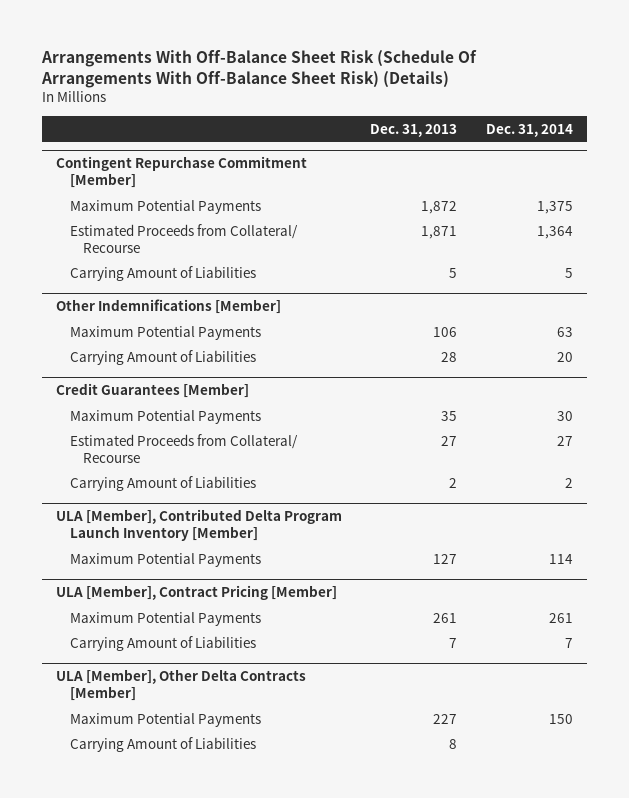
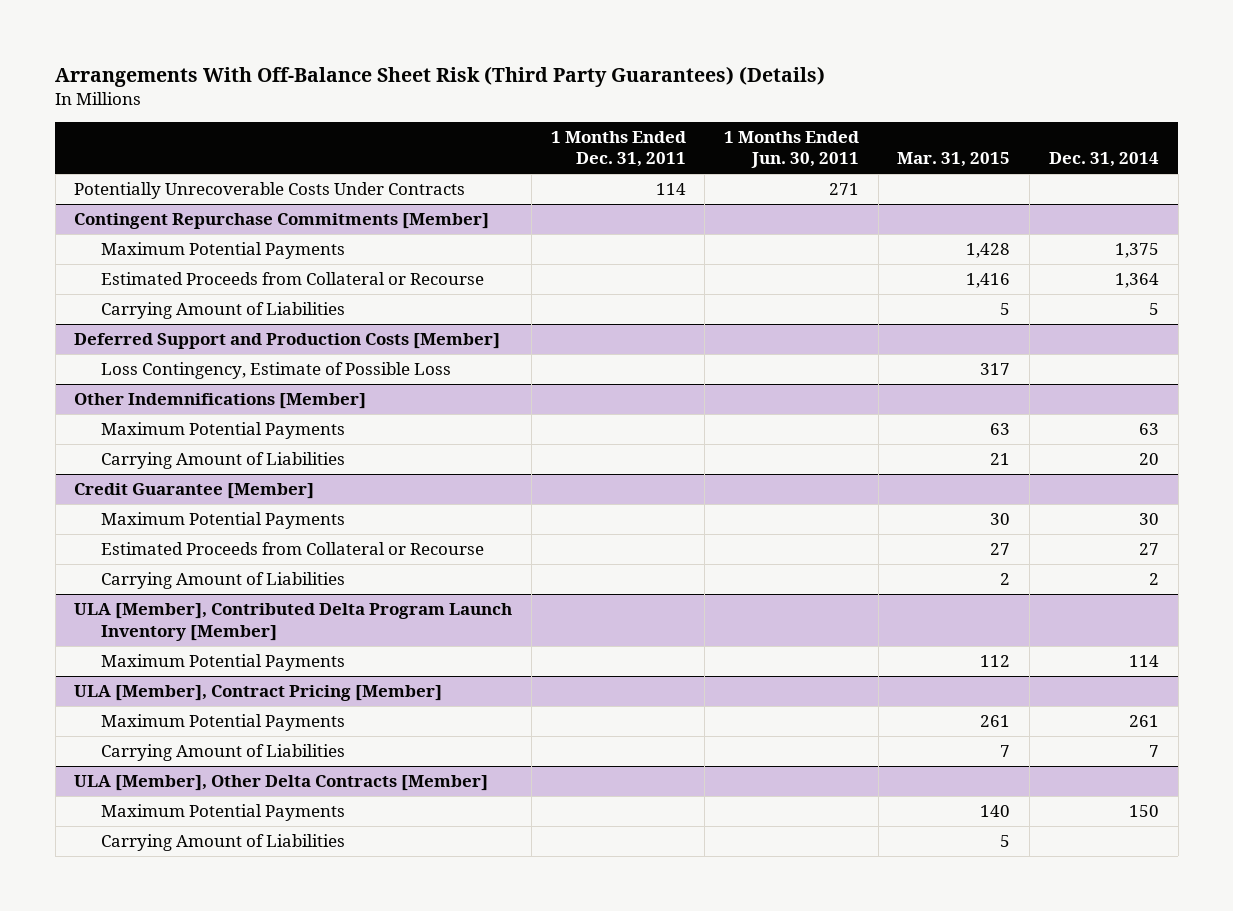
[40,49,477,88] Arrangements With Off-Balance Sheet Risk (Schedule Of Arrangements With Off-Balance Sheet Risk) (Details) -> [55,65,826,87] Arrangements With Off-Balance Sheet Risk (Third Party Guarantees) (Details)
[370,123,458,137] Dec. 31, 2013 -> none
none -> [550,130,686,168] 1 Months Ended Dec. 31, 2011
none -> [724,130,860,169] 1 Months Ended Jun. 30, 2011
none -> [897,152,1011,168] Mar. 31, 2015
none -> [74,182,466,200] Potentially Unrecoverable Costs Under Contracts
[55,156,307,189] Contingent Repurchase Commitment [Member] -> [74,213,490,230] Contingent Repurchase Commitments [Member]
[69,223,298,253] Estimated Proceeds from Collateral/ Recourse -> [100,272,484,286] Estimated Proceeds from Collateral or Recourse
none -> [74,333,501,350] Deferred Support and Production Costs [Member]
none -> [100,362,451,380] Loss Contingency, Estimate of Possible Loss
[55,383,249,399] Credit Guarantees [Member] -> [74,483,315,500] Credit Guarantee [Member]
[69,433,298,463] Estimated Proceeds from Collateral/ Recourse -> [100,542,484,556] Estimated Proceeds from Collateral or Recourse

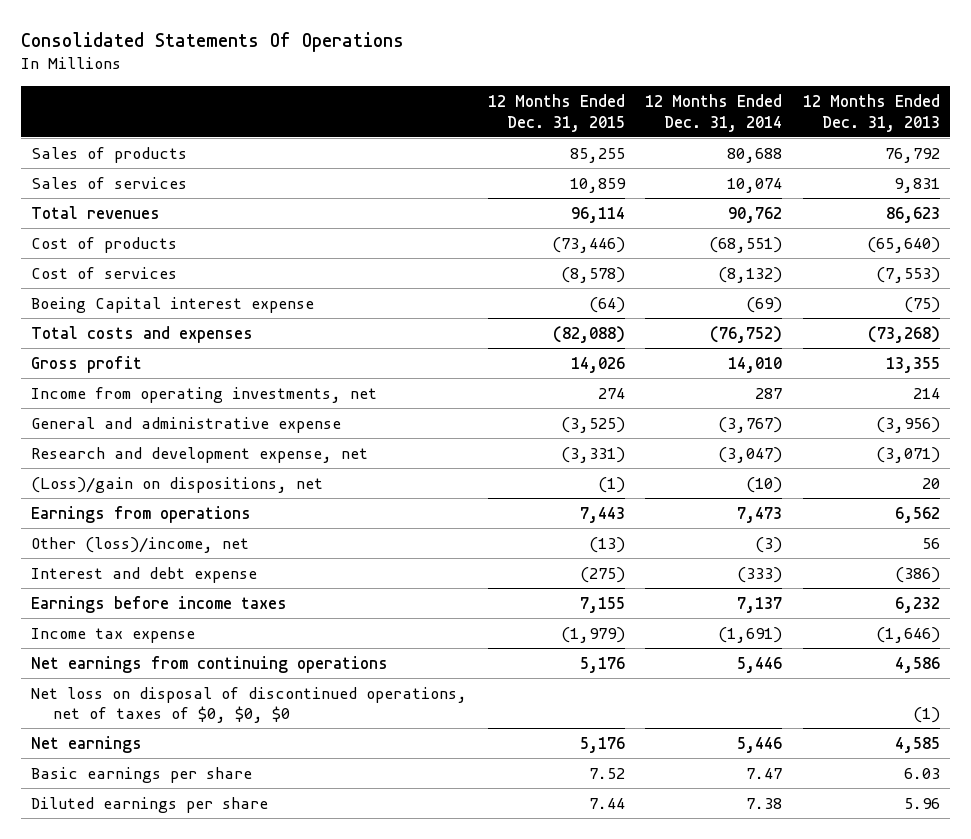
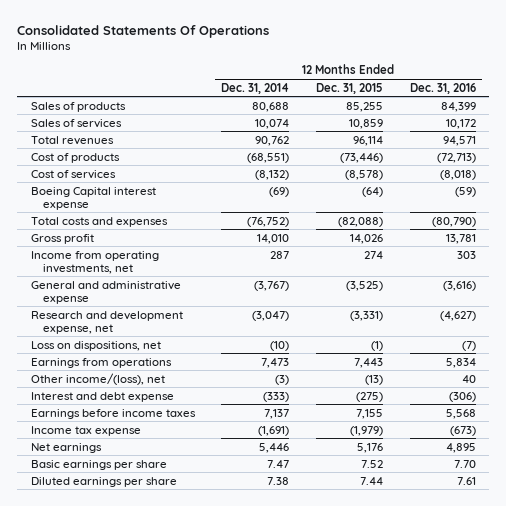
[802,93,940,132] 12 Months Ended Dec. 31, 2013 -> none
none -> [409,82,476,94] Dec. 31, 2016
[31,476,324,493] (Loss)/gain on dispositions, net -> [30,340,161,351] Loss on dispositions, net
[31,536,250,553] Other (loss)/income, net -> [30,372,165,385] Other income/(loss), net
[31,655,389,673] Net earnings from continuing operations -> none
[31,686,468,724] Net loss on disposal of discontinued operations, net of taxes of $0, $0, $0 -> none

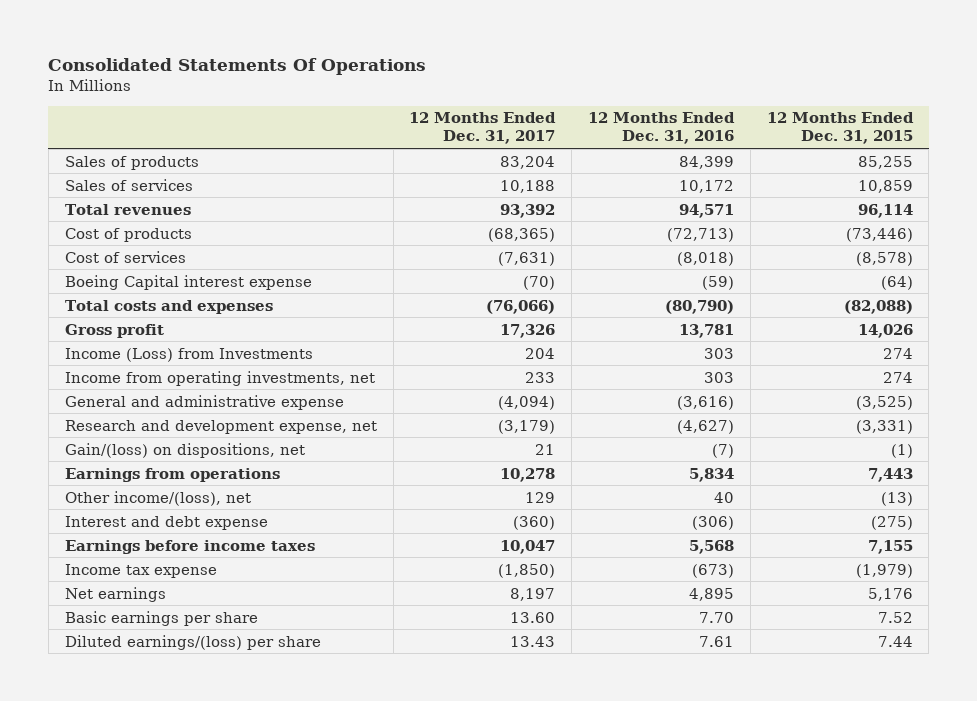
[221,82,290,94] Dec. 31, 2014 -> none
none -> [409,112,557,145] 12 Months Ended Dec. 31, 2017
none -> [64,347,313,362] Income (Loss) from Investments
[30,340,161,351] Loss on dispositions, net -> [64,442,305,458] Gain/(loss) on dispositions, net
[30,476,177,487] Diluted earnings per share -> [64,634,321,650] Diluted earnings/(loss) per share

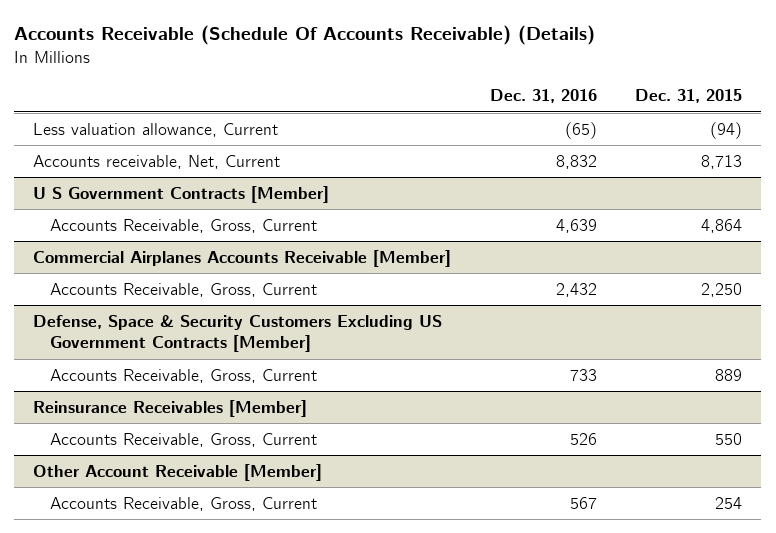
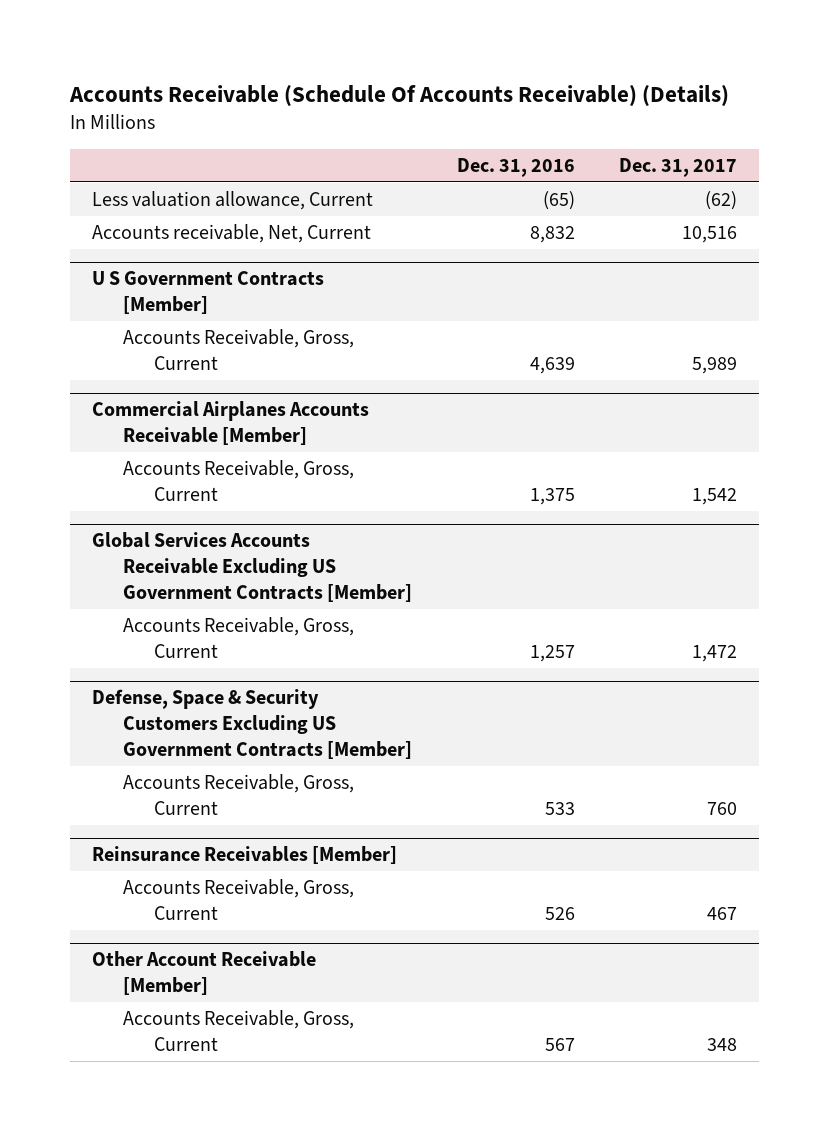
[635,89,743,104] Dec. 31, 2015 -> none
none -> [619,158,738,178] Dec. 31, 2017
[555,282,597,297] 2,432 -> [529,488,575,506] 1,375
none -> [92,532,413,603] Global Services Accounts Receivable Excluding US Government Contracts [Member]
none -> [123,617,355,659] Accounts Receivable, Gross, Current
[569,368,597,381] 733 -> [544,802,575,816] 533

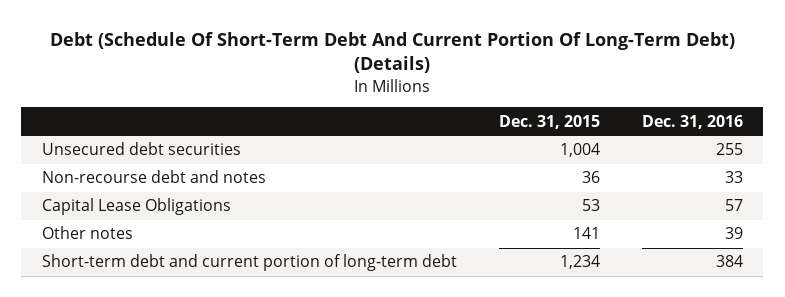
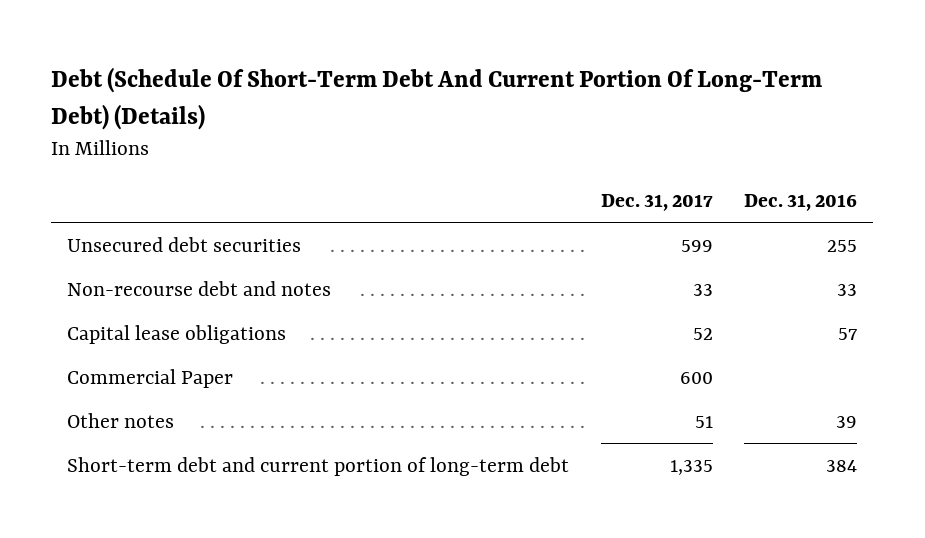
[498,114,600,129] Dec. 31, 2015 -> none
none -> [600,193,713,211] Dec. 31, 2017
[42,198,232,216] Capital Lease Obligations -> [67,324,287,344] Capital lease obligations
none -> [67,368,234,388] Commercial Paper

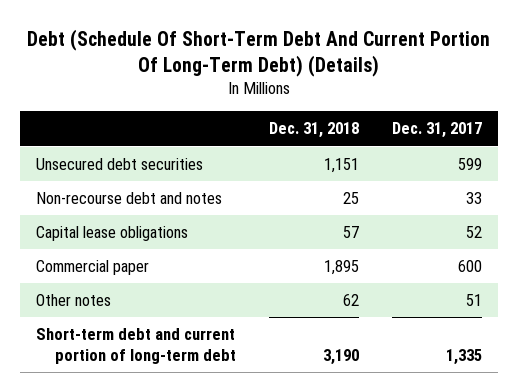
[744,193,858,211] Dec. 31, 2016 -> none
none -> [269,122,360,139] Dec. 31, 2018
[67,368,234,388] Commercial Paper -> [36,260,150,276] Commercial paper

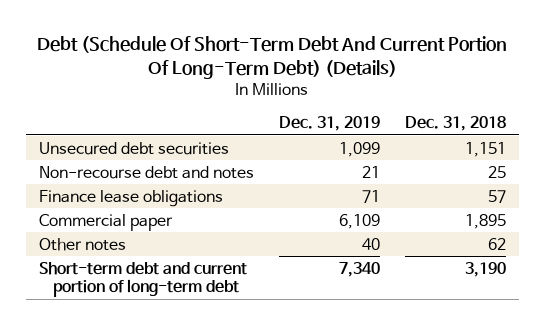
[391,122,482,139] Dec. 31, 2017 -> none
none -> [278,116,380,132] Dec. 31, 2019
[36,226,189,242] Capital lease obligations -> [38,189,223,207] Finance lease obligations

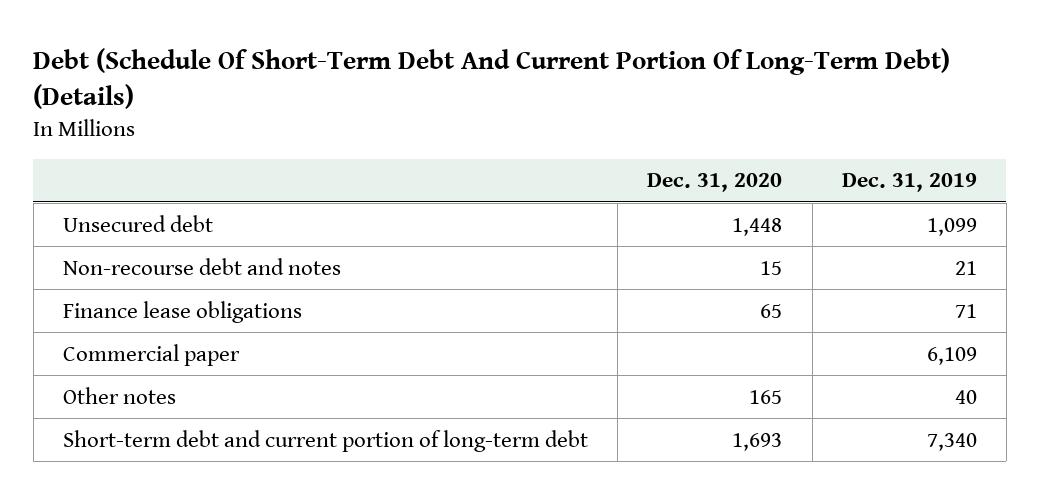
[405,116,507,132] Dec. 31, 2018 -> none
none -> [647,173,783,193] Dec. 31, 2020
[38,141,229,155] Unsecured debt securities -> [63,214,214,232] Unsecured debt

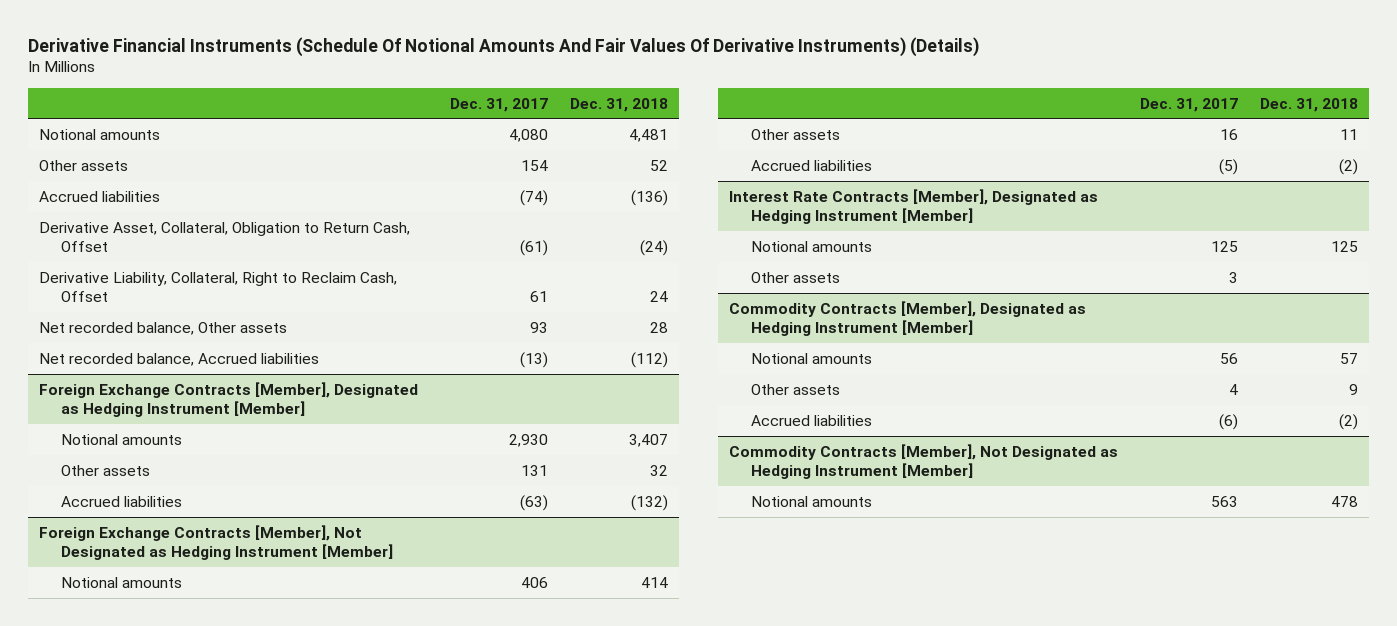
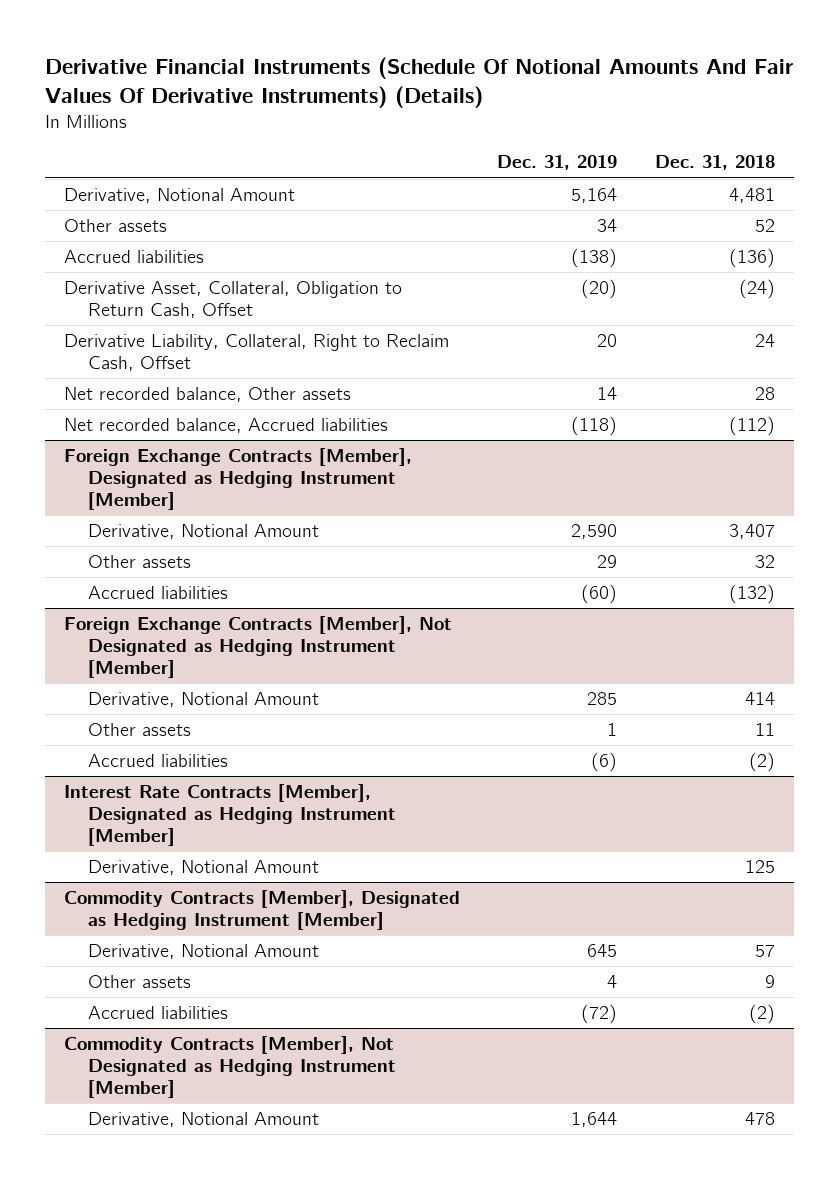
[449,97,548,112] Dec. 31, 2017 -> none
none -> [497,155,618,171] Dec. 31, 2019
[38,128,160,140] Notional amounts -> [63,188,295,204] Derivative, Notional Amount
[60,433,182,445] Notional amounts -> [88,524,320,540] Derivative, Notional Amount
[60,576,182,588] Notional amounts -> [88,692,320,708] Derivative, Notional Amount
[750,271,840,283] Other assets -> none
[750,240,872,252] Notional amounts -> [88,860,320,876] Derivative, Notional Amount
[750,352,872,364] Notional amounts -> [88,944,320,960] Derivative, Notional Amount
[750,495,872,507] Notional amounts -> [88,1112,320,1128] Derivative, Notional Amount

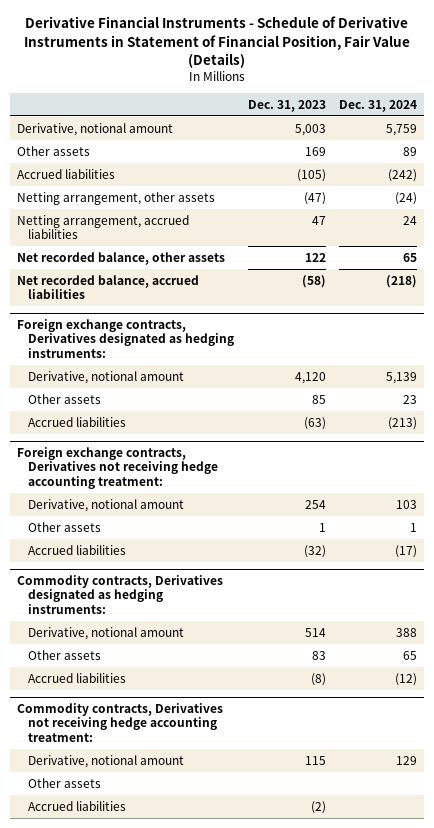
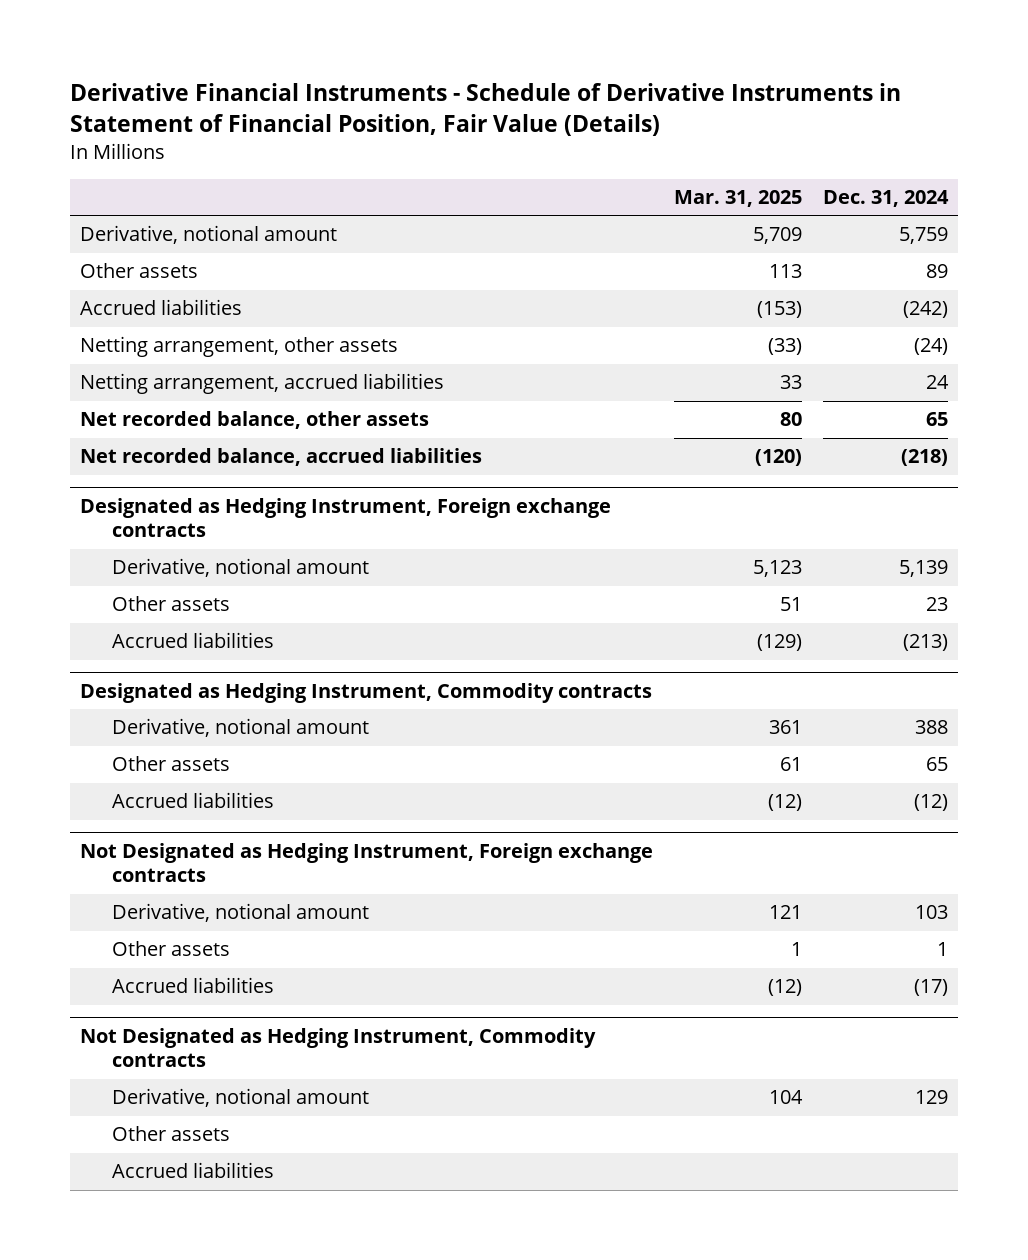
[247,99,326,112] Dec. 31, 2023 -> none
none -> [674,190,803,208] Mar. 31, 2025
[16,319,235,358] Foreign exchange contracts, Derivatives designated as hedging instruments: -> [80,497,612,538] Designated as Hedging Instrument, Foreign exchange contracts
[16,447,219,489] Foreign exchange contracts, Derivatives not receiving hedge accounting treatment: -> none
[28,498,185,512] Derivative, notional amount -> none
[28,521,102,532] Other assets -> none
[28,544,127,555] Accrued liabilities -> none
[16,575,223,614] Commodity contracts, Derivatives designated as hedging instruments: -> [80,682,653,703] Designated as Hedging Instrument, Commodity contracts
[16,703,223,742] Commodity contracts, Derivatives not receiving hedge accounting treatment: -> none
none -> [80,842,654,883] Not Designated as Hedging Instrument, Foreign exchange contracts
none -> [111,903,369,923] Derivative, notional amount
none -> [111,941,230,957] Other assets
none -> [111,977,274,994] Accrued liabilities
none -> [80,1027,597,1068] Not Designated as Hedging Instrument, Commodity contracts

